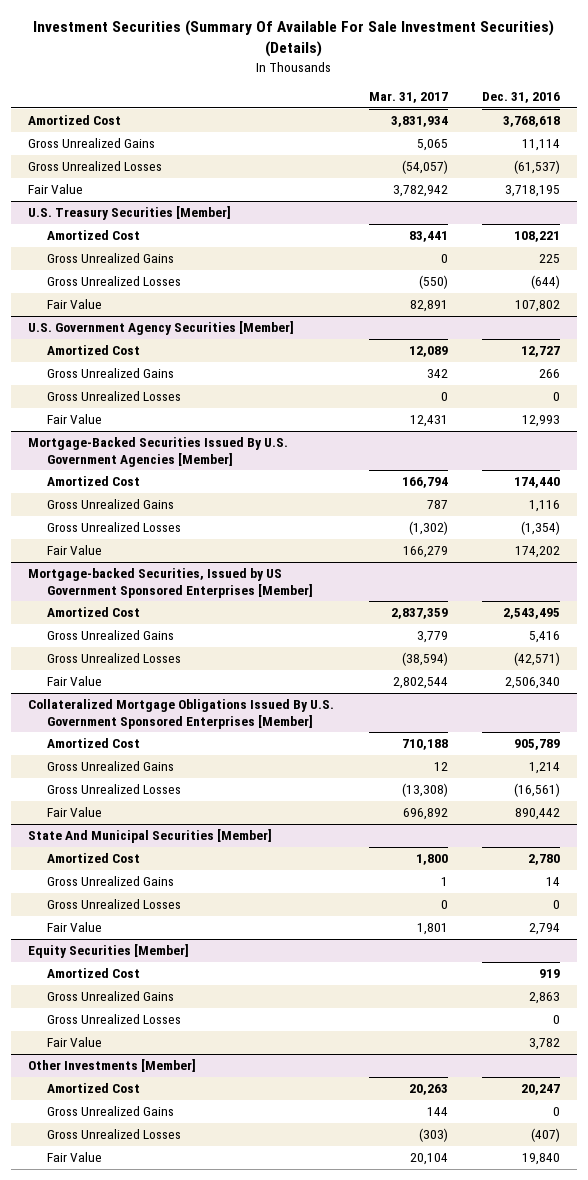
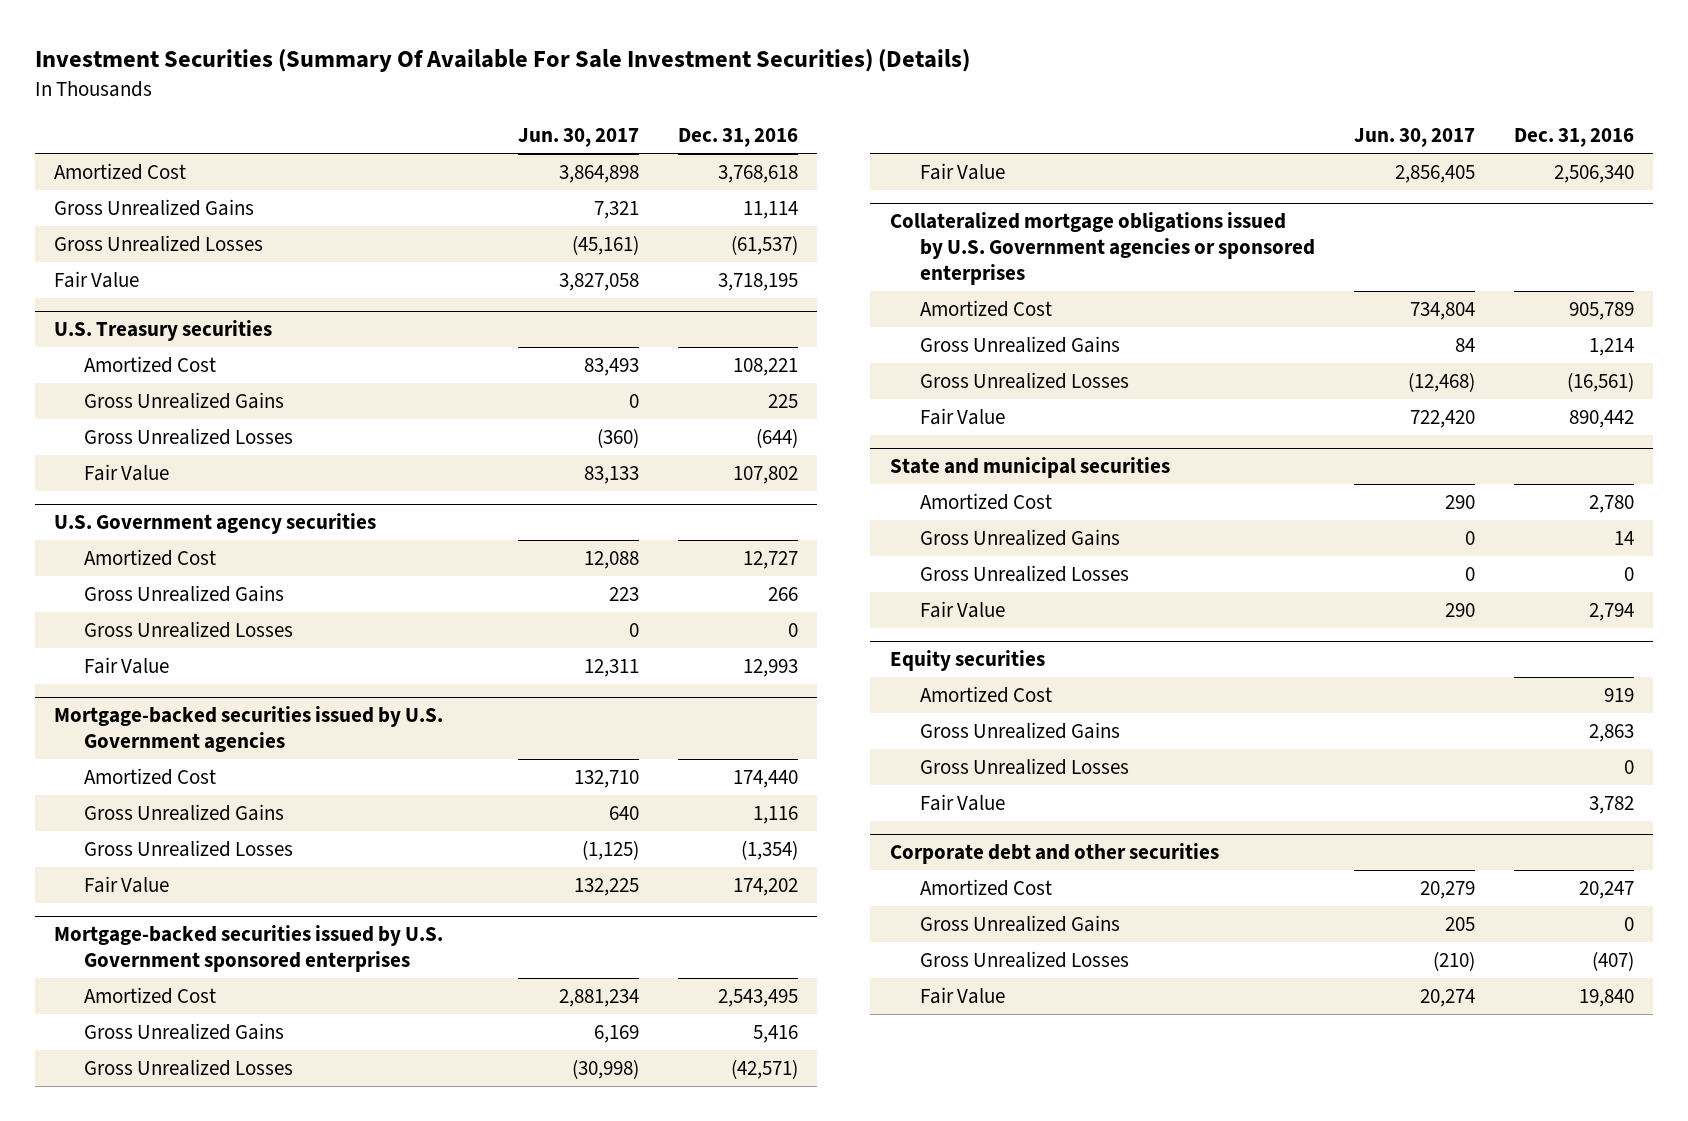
[368,92,448,104] Mar. 31, 2017 -> none
none -> [517,128,639,148] Jun. 30, 2017
[28,206,232,221] U.S. Treasury Securities [Member] -> [54,320,273,342] U.S. Treasury securities
[28,321,295,336] U.S. Government Agency Securities [Member] -> [54,513,377,535] U.S. Government agency securities
[28,437,289,467] Mortgage-Backed Securities Issued By U.S. Government Agencies [Member] -> [54,706,444,753] Mortgage-backed securities issued by U.S. Government agencies
[28,568,314,598] Mortgage-backed Securities, Issued by US Government Sponsored Enterprises [Member] -> [54,925,444,973] Mortgage-backed securities issued by U.S. Government sponsored enterprises
[28,699,335,729] Collateralized Mortgage Obligations Issued By U.S. Government Sponsored Enterprises [Member] -> [889,212,1315,286] Collateralized mortgage obligations issued by U.S. Government agencies or sponsored enterprises
[28,829,273,844] State And Municipal Securities [Member] -> [889,457,1170,479] State and municipal securities
[28,944,190,959] Equity Securities [Member] -> [889,650,1045,672] Equity securities
[28,1059,197,1073] Other Investments [Member] -> [889,843,1219,865] Corporate debt and other securities

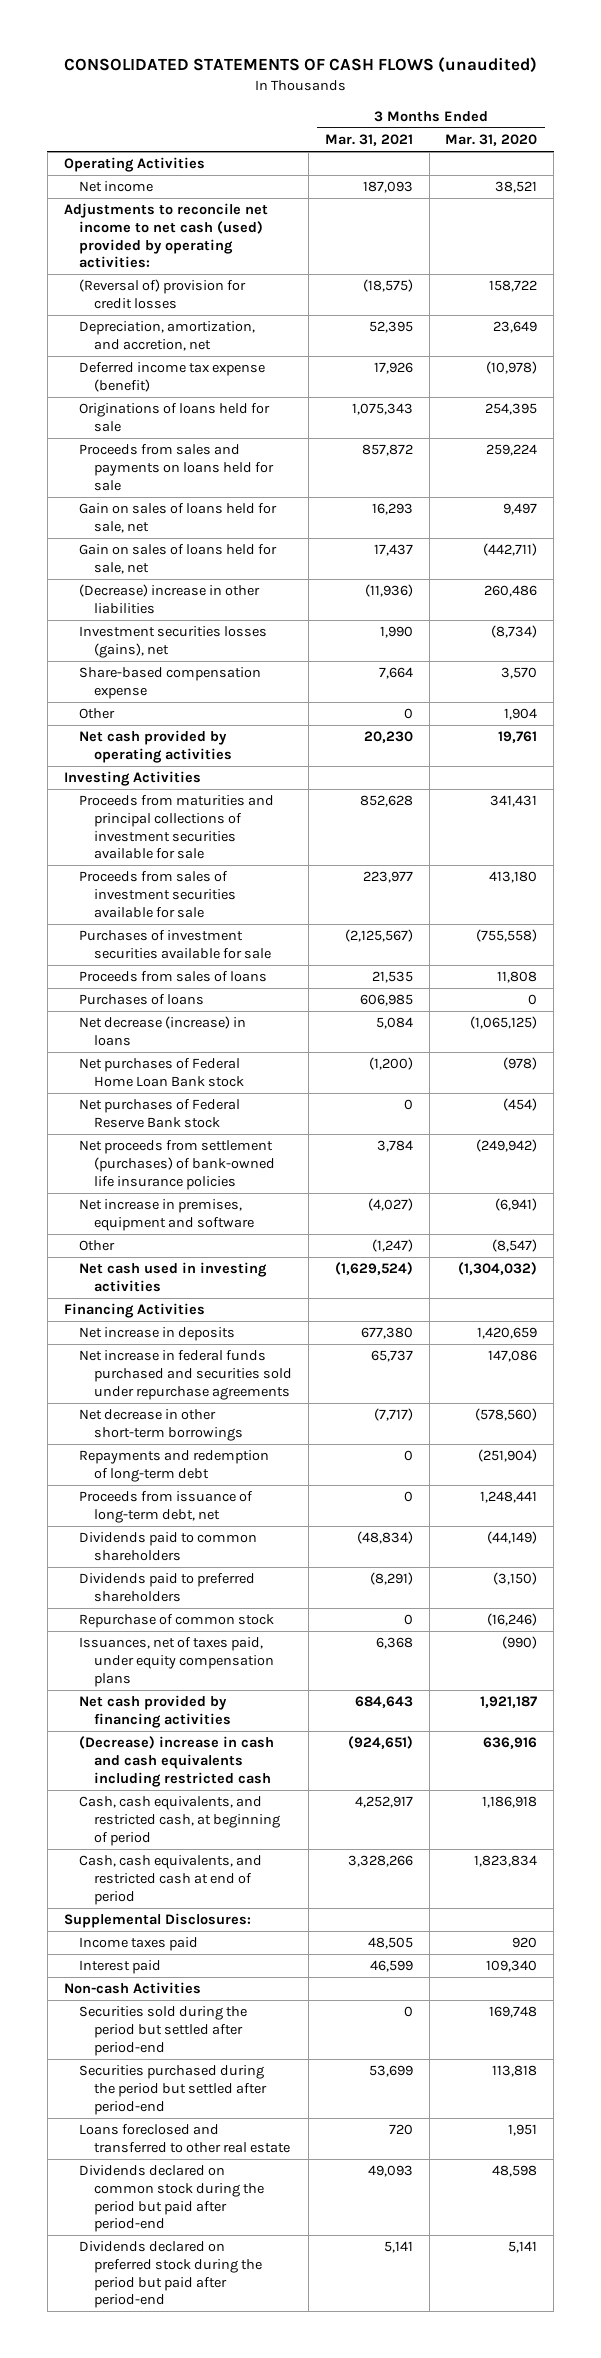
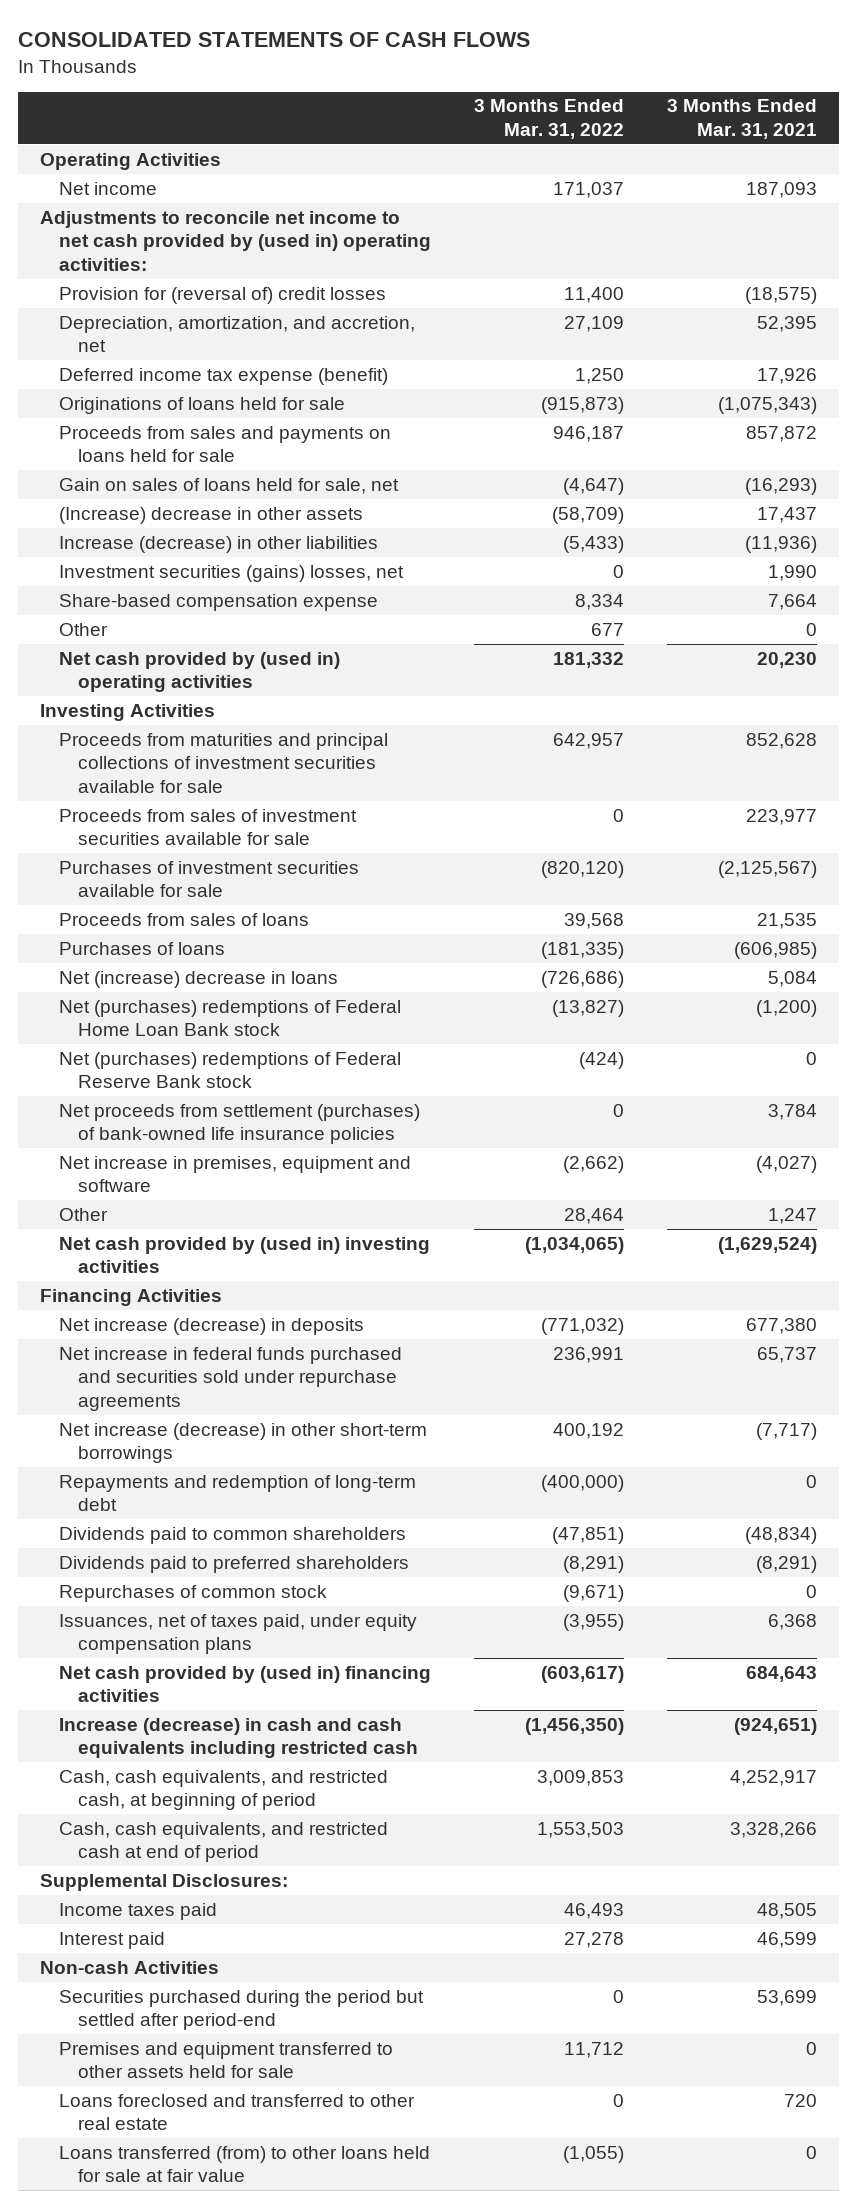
[63,57,537,74] CONSOLIDATED STATEMENTS OF CASH FLOWS (unaudited) -> [18,32,531,48] CONSOLIDATED STATEMENTS OF CASH FLOWS
[445,134,538,147] Mar. 31, 2020 -> none
none -> [473,99,624,139] 3 Months Ended Mar. 31, 2022
[63,203,268,269] Adjustments to reconcile net income to net cash (used) provided by operating activities: -> [39,210,431,271] Adjustments to reconcile net income to net cash provided by (used in) operating activities:
[78,279,246,309] (Reversal of) provision for credit losses -> [58,286,386,304] Provision for (reversal of) credit losses
[351,403,413,416] 1,075,343 -> [718,396,818,414] (1,075,343)
[371,503,413,516] 16,293 -> [745,477,818,495] (16,293)
[78,544,277,574] Gain on sales of loans held for sale, net -> [58,506,363,524] (Increase) decrease in other assets
[78,584,260,614] (Decrease) increase in other liabilities -> [58,535,378,553] Increase (decrease) in other liabilities
[78,626,267,658] Investment securities losses (gains), net -> [58,564,404,582] Investment securities (gains) losses, net
[78,730,233,763] Net cash provided by operating activities -> [58,651,340,693] Net cash provided by (used in) operating activities
[359,994,413,1007] 606,985 -> [734,941,818,959] (606,985)
[78,1016,246,1046] Net decrease (increase) in loans -> [58,970,338,988] Net (increase) decrease in loans
[78,1058,245,1087] Net purchases of Federal Home Loan Bank stock -> [58,999,401,1037] Net (purchases) redemptions of Federal Home Loan Bank stock
[78,1099,240,1128] Net purchases of Federal Reserve Bank stock -> [58,1051,401,1089] Net (purchases) redemptions of Federal Reserve Bank stock
[371,1239,413,1253] (1,247) -> [768,1207,818,1224] 1,247
[78,1262,267,1292] Net cash used in investing activities -> [58,1236,430,1274] Net cash provided by (used in) investing activities
[78,1327,235,1342] Net increase in deposits -> [58,1317,364,1335] Net increase (decrease) in deposits
[78,1409,244,1441] Net decrease in other short-term borrowings -> [58,1422,427,1464] Net increase (decrease) in other short-term borrowings
[78,1491,253,1523] Proceeds from issuance of long-term debt, net -> none
[78,1614,274,1629] Repurchase of common stock -> [58,1584,327,1602] Repurchases of common stock
[78,1695,232,1728] Net cash provided by financing activities -> [58,1665,431,1703] Net cash provided by (used in) financing activities
[78,1736,274,1787] (Decrease) increase in cash and cash equivalents including restricted cash -> [58,1717,418,1759] Increase (decrease) in cash and cash equivalents including restricted cash
[78,2006,247,2056] Securities sold during the period but settled after period-end -> none
none -> [58,2041,393,2079] Premises and equipment transferred to other assets held for sale
[78,2165,265,2233] Dividends declared on common stock during the period but paid after period-end -> none
[78,2241,263,2309] Dividends declared on preferred stock during the period but paid after period-end -> none
none -> [58,2145,430,2183] Loans transferred (from) to other loans held for sale at fair value

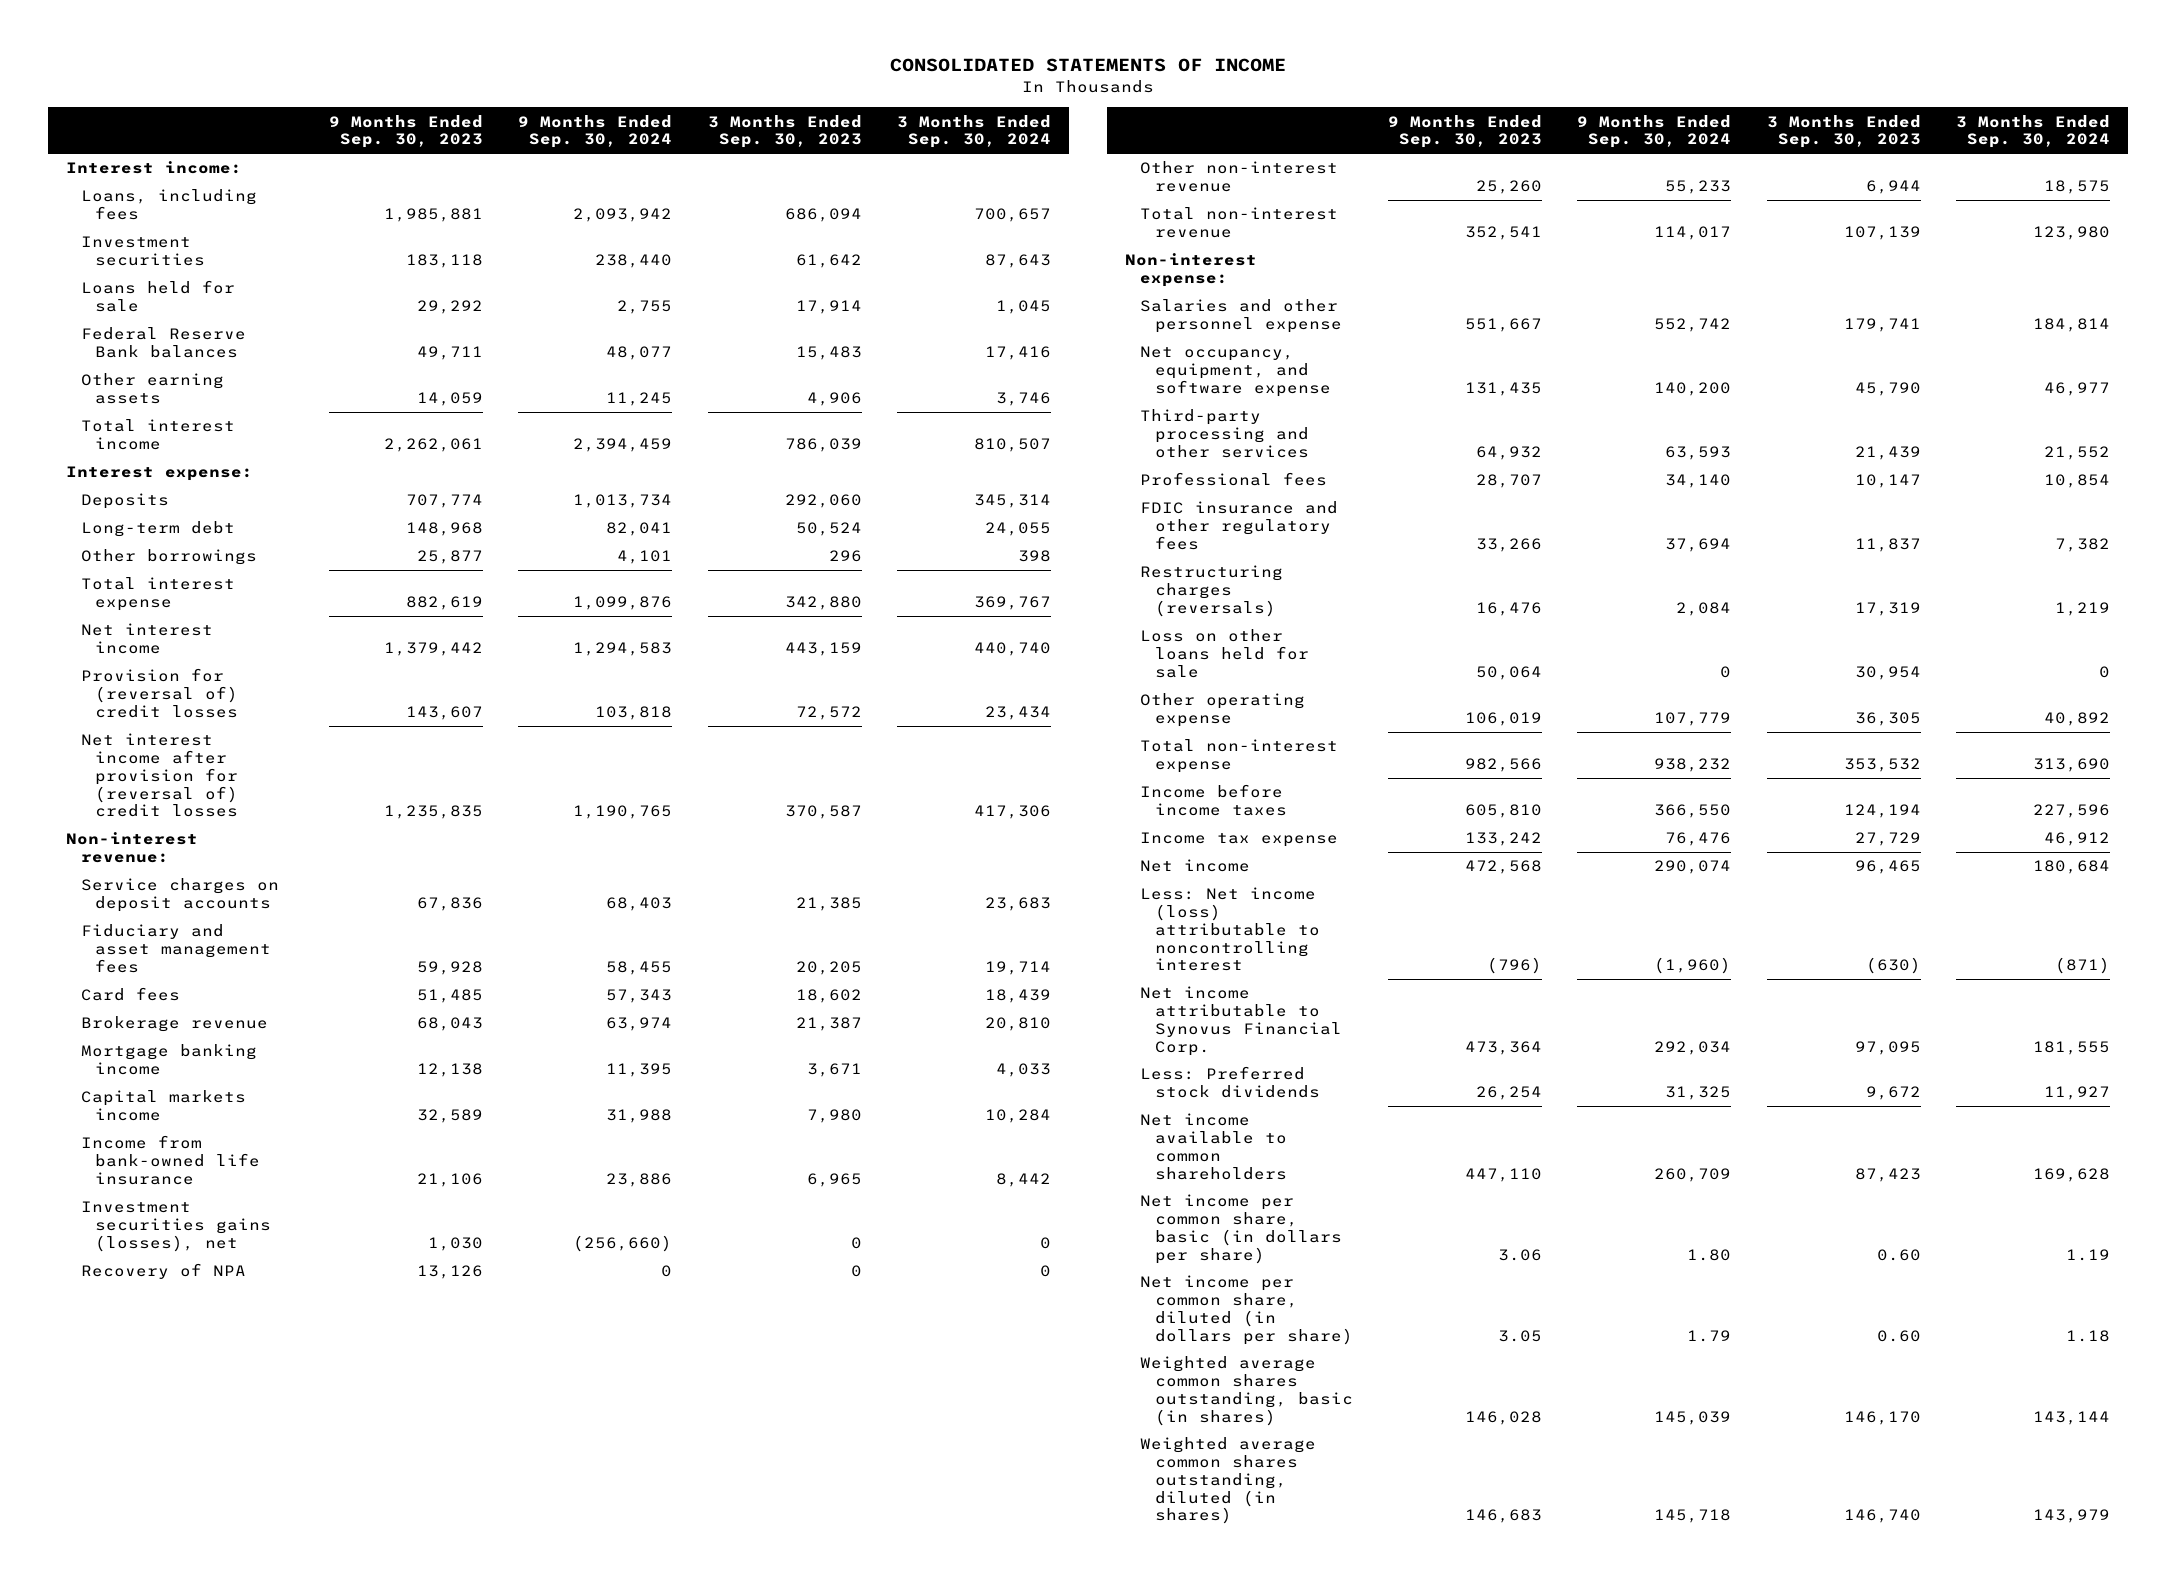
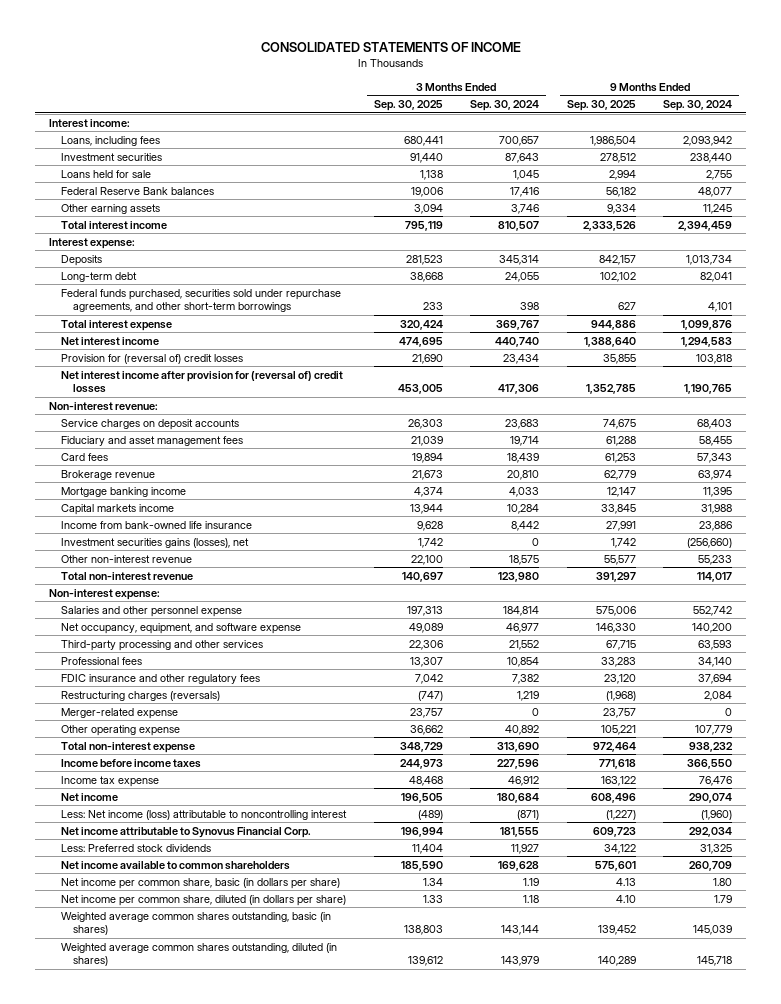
[328,114,483,149] 9 Months Ended Sep. 30, 2023 -> none
[707,114,862,149] 3 Months Ended Sep. 30, 2023 -> none
none -> [373,100,443,112] Sep. 30, 2025
none -> [566,100,636,112] Sep. 30, 2025
[80,549,257,566] Other borrowings -> [61,288,342,313] Federal funds purchased, securities sold under repurchase agreements, and other short-term borrowings
[80,1263,246,1280] Recovery of NPA -> none
[1139,629,1309,678] Loss on other loans held for sale -> none
none -> [61,707,179,719] Merger-related expense

